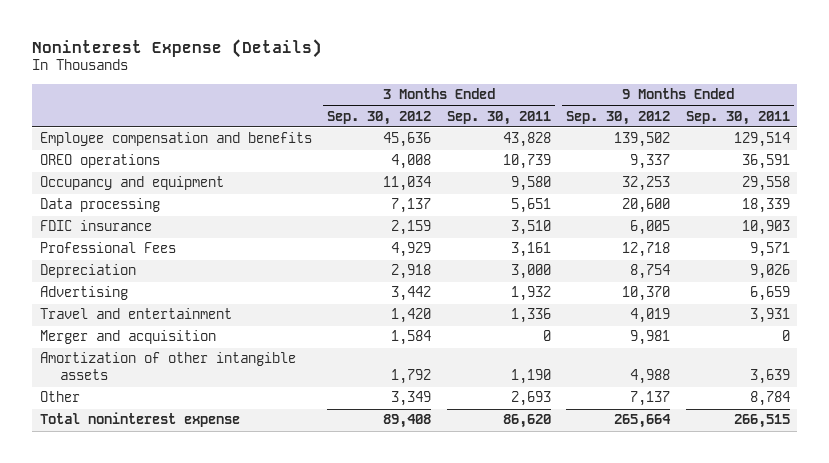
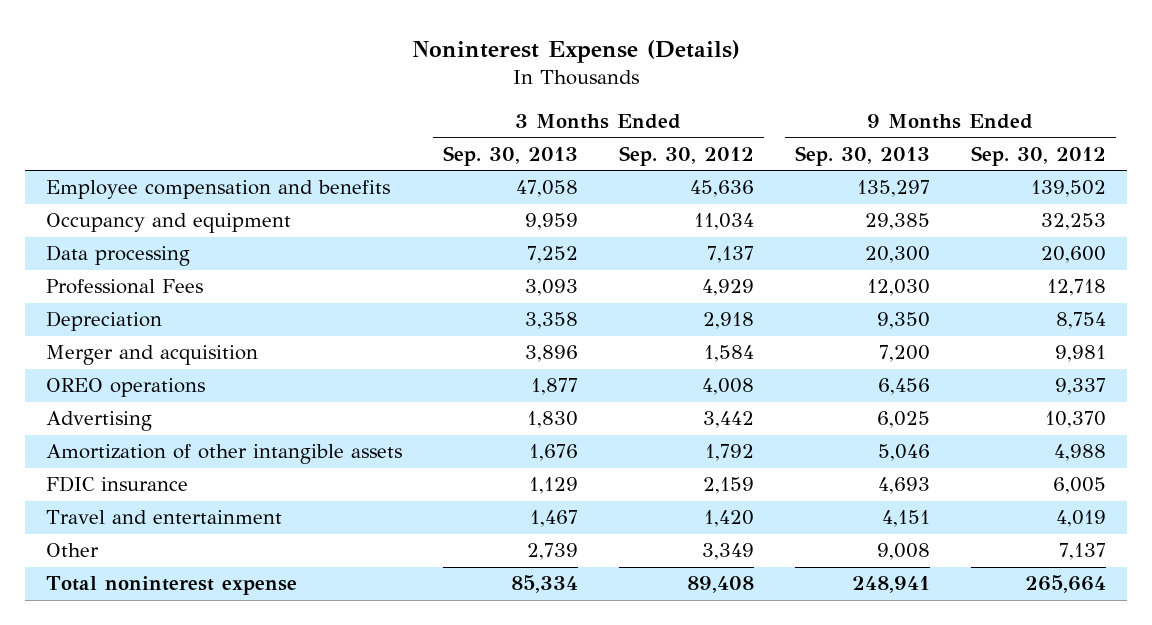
[446,110,551,125] Sep. 30, 2011 -> none
[685,110,790,125] Sep. 30, 2011 -> none
none -> [442,145,578,166] Sep. 30, 2013
none -> [794,145,930,166] Sep. 30, 2013
[39,154,160,169] OREO operations -> [45,378,205,398] OREO operations
[39,286,128,301] Advertising -> [45,411,152,432] Advertising
[39,220,152,232] FDIC insurance -> [45,476,188,493] FDIC insurance
[39,308,232,320] Travel and entertainment -> [45,510,282,525] Travel and entertainment

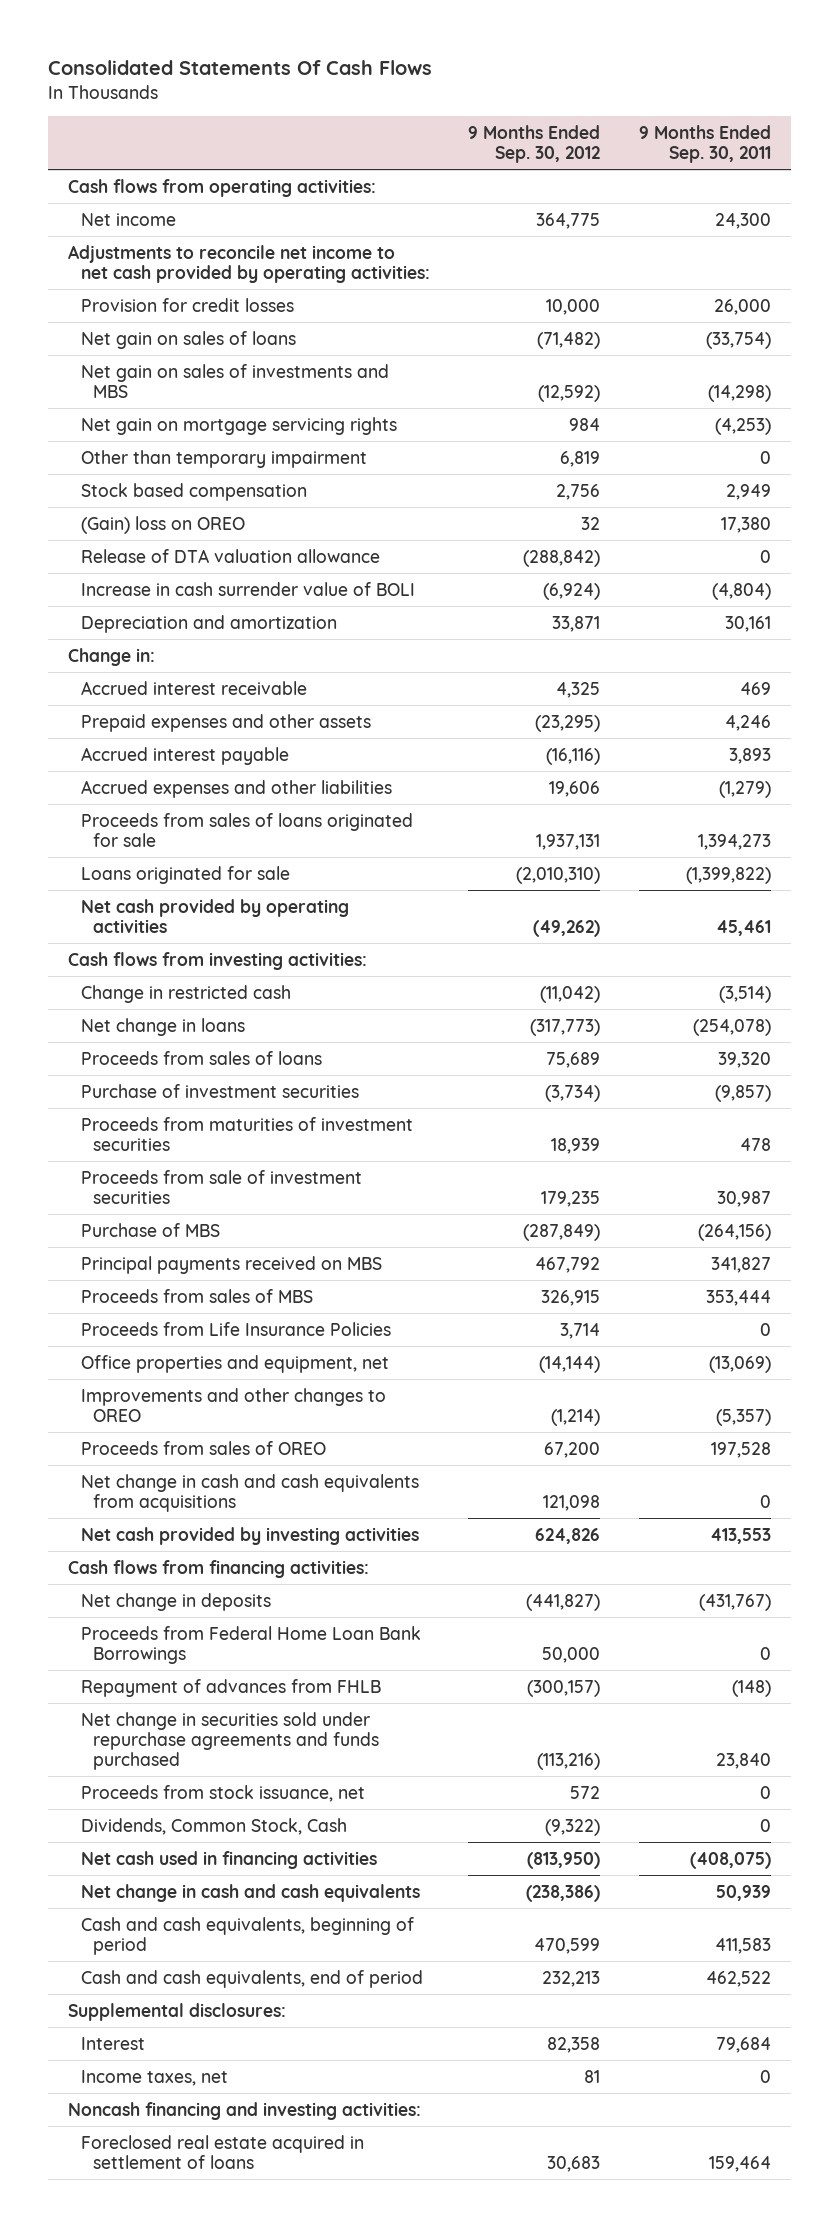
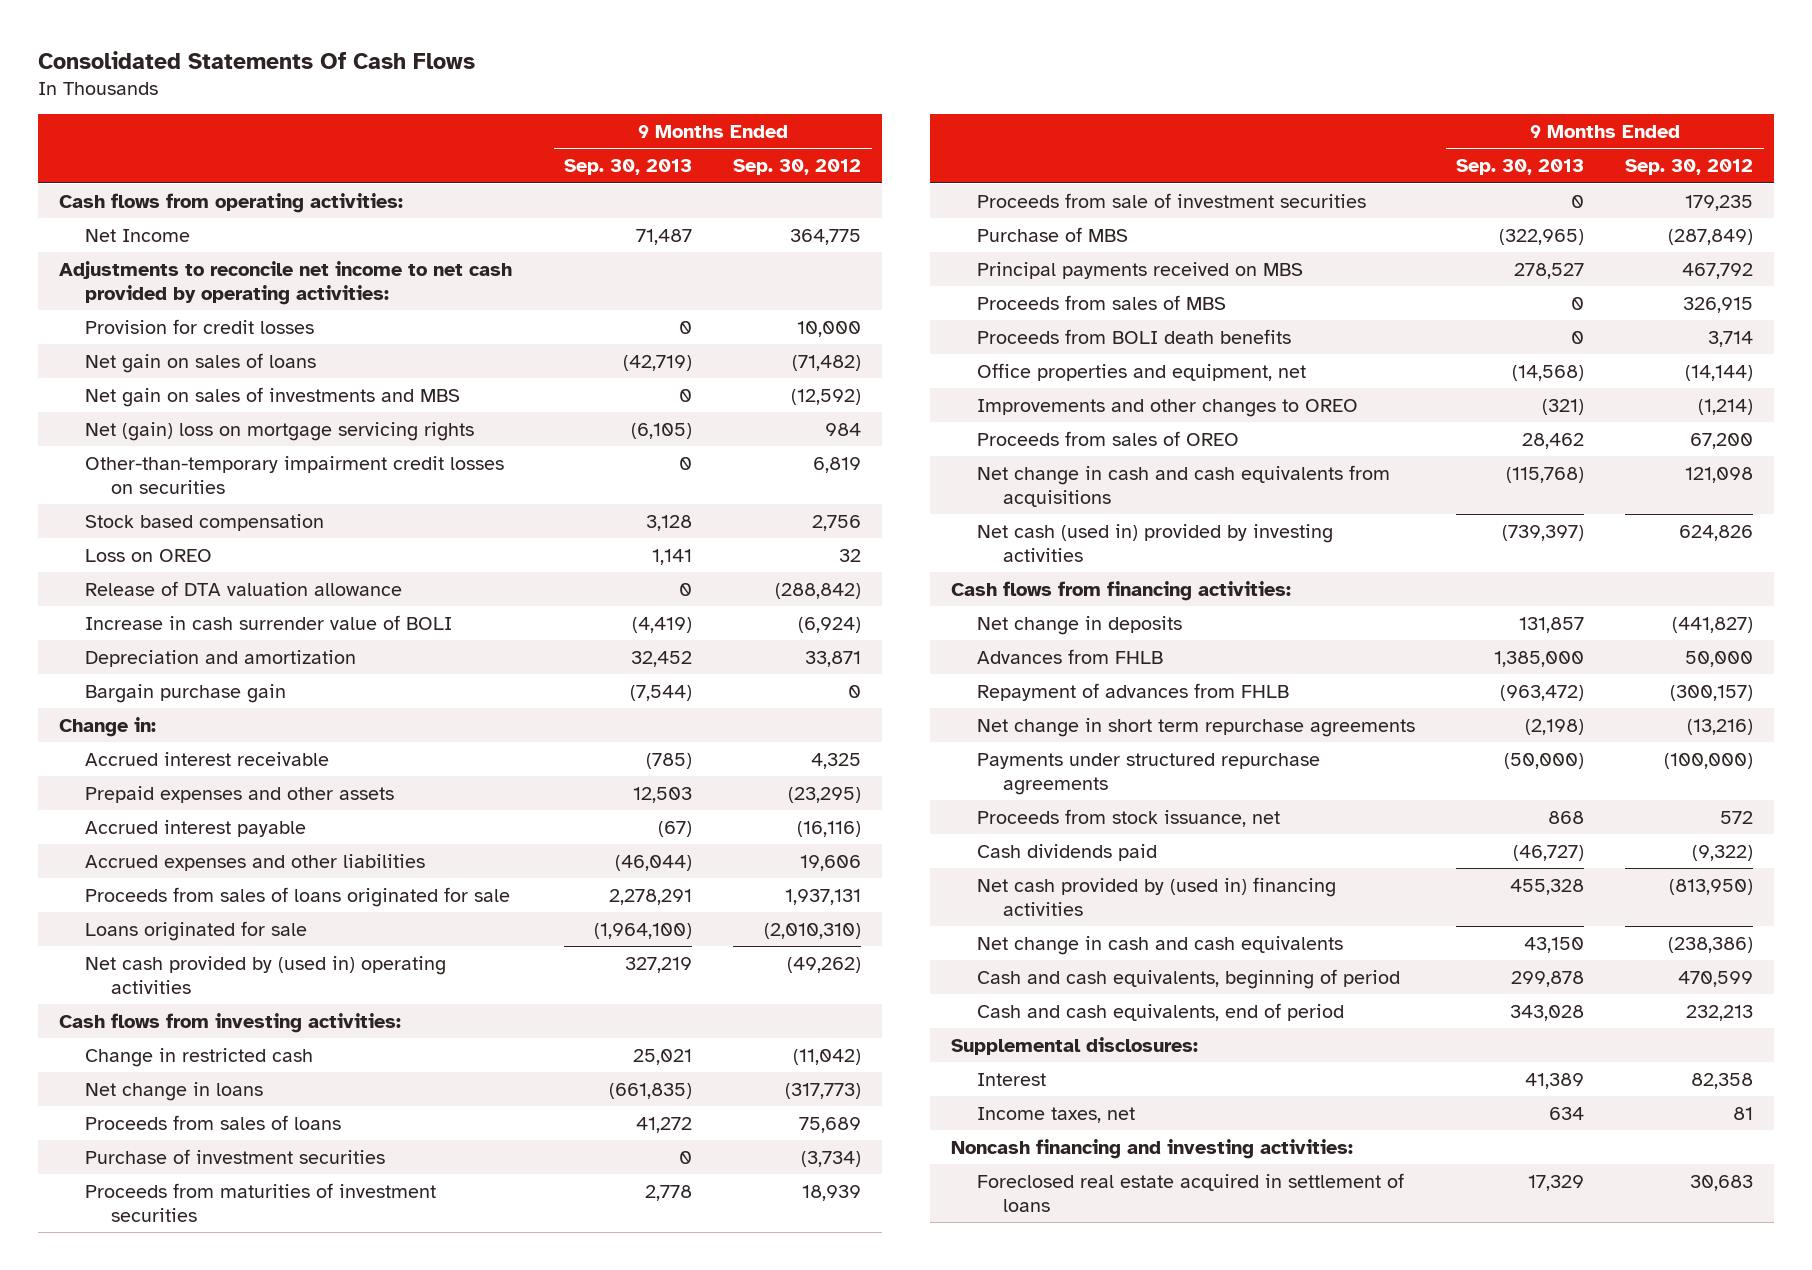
[639,124,772,163] 9 Months Ended Sep. 30, 2011 -> none
none -> [564,159,693,176] Sep. 30, 2013
[80,212,176,226] Net income -> [84,228,190,242] Net Income
[80,416,397,435] Net gain on mortgage servicing rights -> [84,421,474,441] Net (gain) loss on mortgage servicing rights
[80,449,367,468] Other than temporary impairment -> [84,455,504,494] Other-than-temporary impairment credit losses on securities
[80,515,245,534] (Gain) loss on OREO -> [84,548,212,562] Loss on OREO
none -> [84,683,286,703] Bargain purchase gain
[80,898,349,933] Net cash provided by operating activities -> [84,955,446,994] Net cash provided by (used in) operating activities
[80,1321,391,1336] Proceeds from Life Insurance Policies -> [976,328,1291,344] Proceeds from BOLI death benefits
[80,1526,419,1545] Net cash provided by investing activities -> [976,523,1333,562] Net cash (used in) provided by investing activities
[80,1625,421,1664] Proceeds from Federal Home Loan Bank Borrowings -> [976,648,1163,664] Advances from FHLB
[80,1711,380,1770] Net change in securities sold under repurchase agreements and funds purchased -> none
none -> [976,717,1415,737] Net change in short term repurchase agreements
none -> [976,752,1320,795] Payments under structured repurchase agreements
[80,1817,347,1835] Dividends, Common Stock, Cash -> [976,843,1157,861] Cash dividends paid
[80,1850,377,1869] Net cash used in financing activities -> [976,876,1336,916] Net cash provided by (used in) financing activities

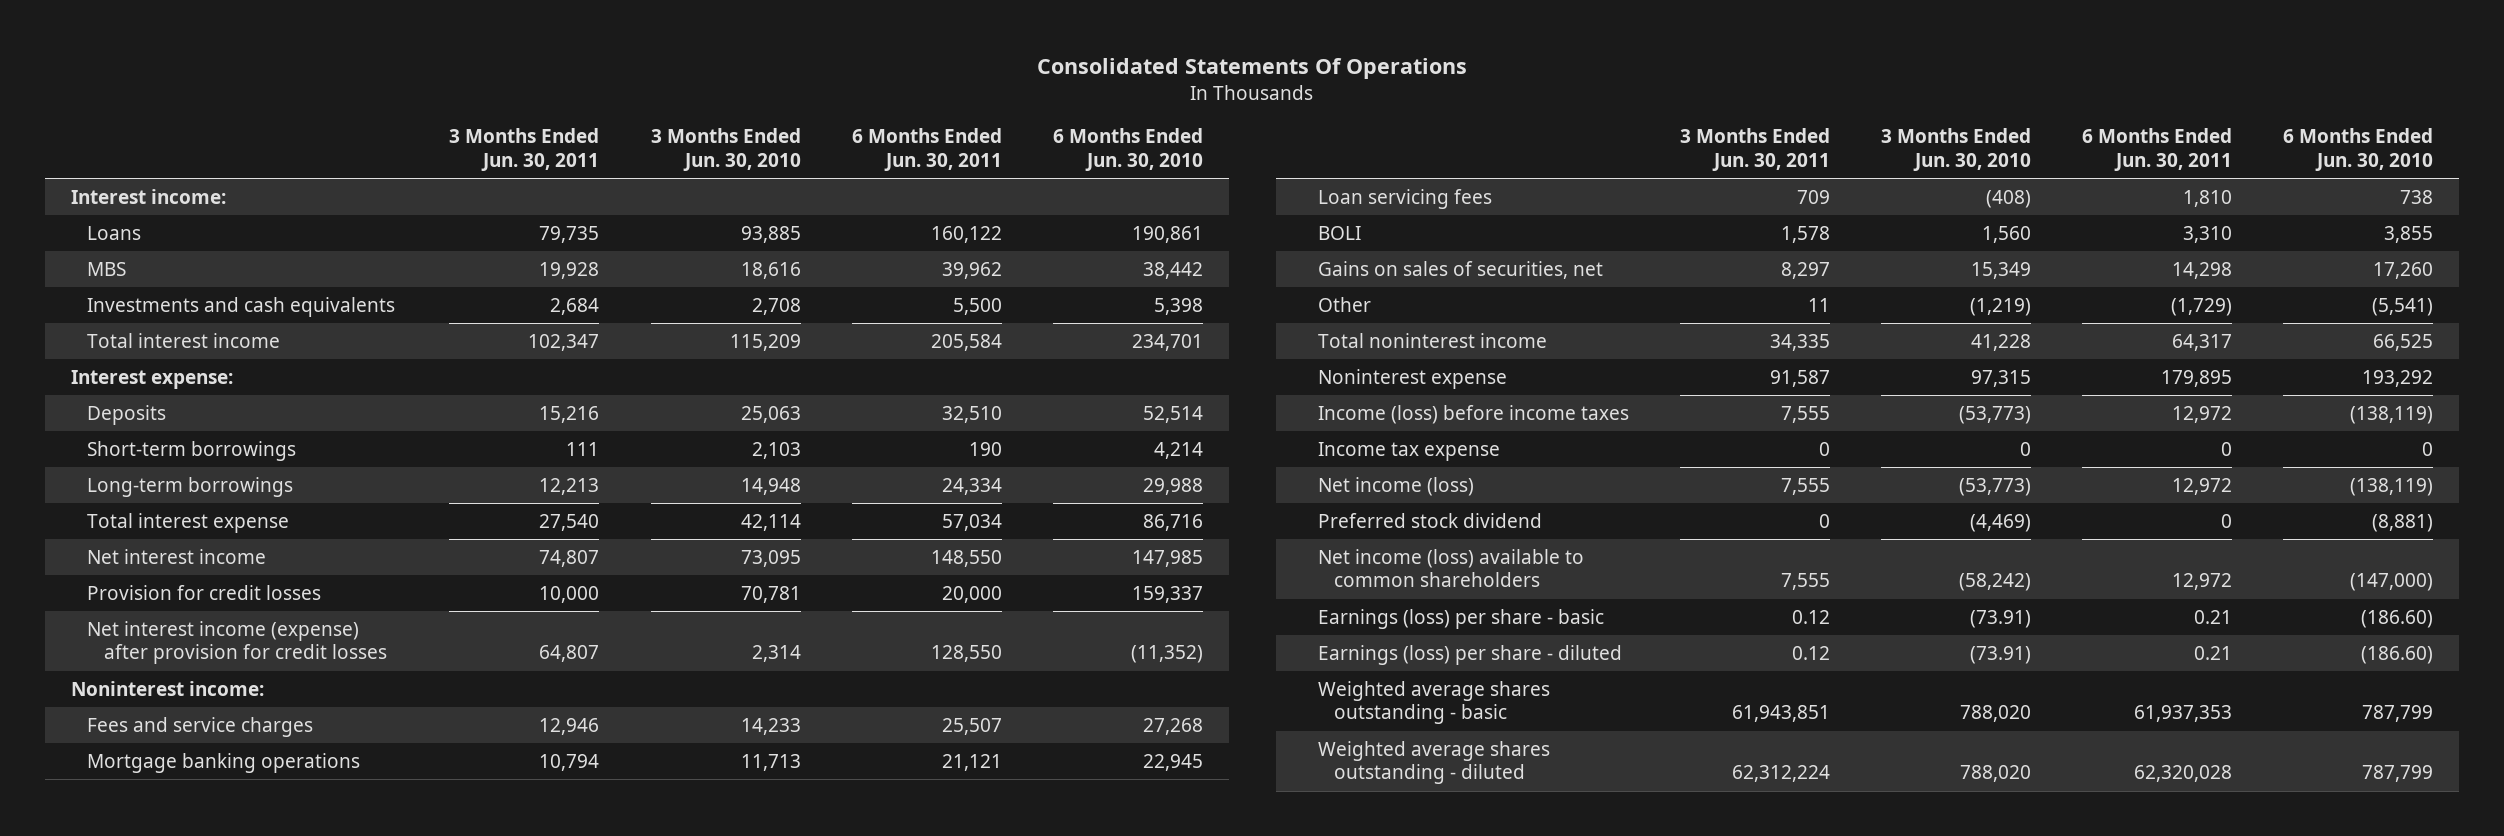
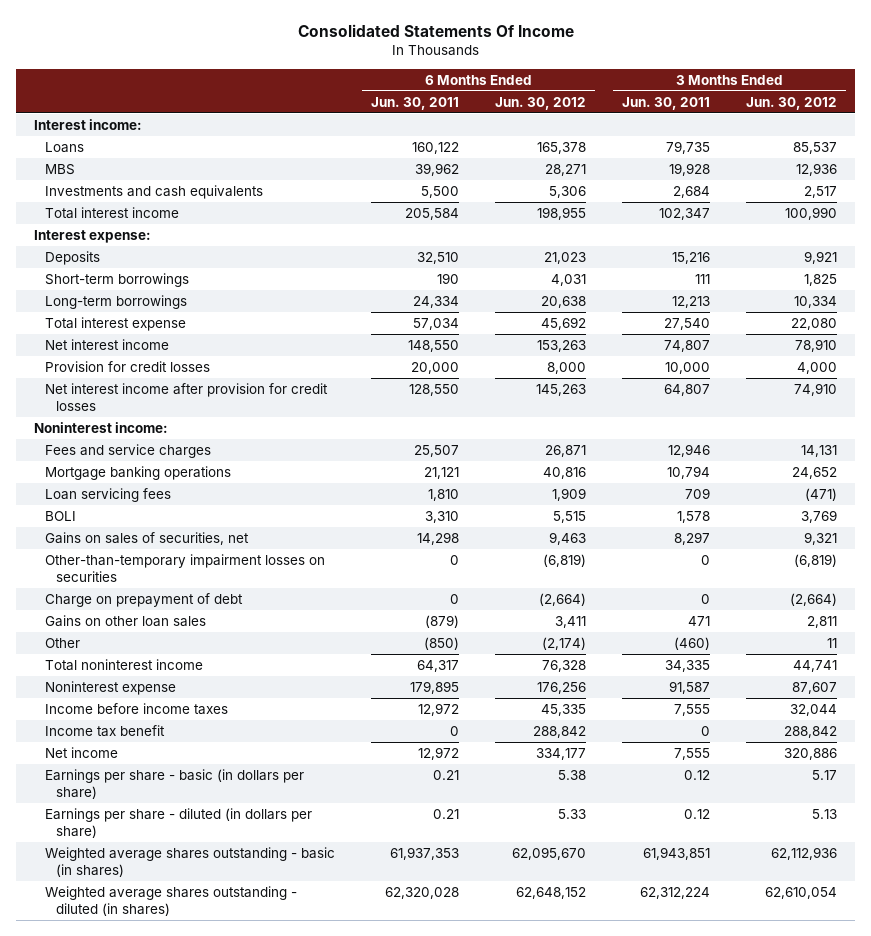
[1037,58,1468,80] Consolidated Statements Of Operations -> [297,24,574,38] Consolidated Statements Of Income
[650,128,801,172] 3 Months Ended Jun. 30, 2010 -> none
[1052,128,1203,172] 6 Months Ended Jun. 30, 2010 -> none
none -> [495,96,587,110] Jun. 30, 2012
none -> [746,96,838,110] Jun. 30, 2012
[87,620,387,665] Net interest income (expense) after provision for credit losses -> [45,382,329,412] Net interest income after provision for credit losses
none -> [45,553,326,583] Other-than-temporary impairment losses on securities
none -> [45,592,244,607] Charge on prepayment of debt
none -> [45,614,207,627] Gains on other loan sales
[1807,297,1830,312] 11 -> [674,636,711,650] (460)
[2171,297,2233,316] (1,729) -> [424,636,460,650] (850)
[1317,512,1542,528] Preferred stock dividend -> none
[1317,548,1584,588] Net income (loss) available to common shareholders -> none
[1317,404,1629,424] Income (loss) before income taxes -> [45,702,229,715] Income before income taxes
[1317,441,1500,461] Income tax expense -> [45,724,166,737] Income tax benefit
[1317,476,1474,496] Net income (loss) -> [45,746,119,758] Net income
[1317,608,1604,629] Earnings (loss) per share - basic -> [45,768,305,800] Earnings per share - basic (in dollars per share)
[1317,644,1622,665] Earnings (loss) per share - diluted -> [45,807,313,839] Earnings per share - diluted (in dollars per share)
[1317,680,1550,725] Weighted average shares outstanding - basic -> [45,846,336,878] Weighted average shares outstanding - basic (in shares)
[1317,740,1550,785] Weighted average shares outstanding - diluted -> [45,885,298,917] Weighted average shares outstanding - diluted (in shares)

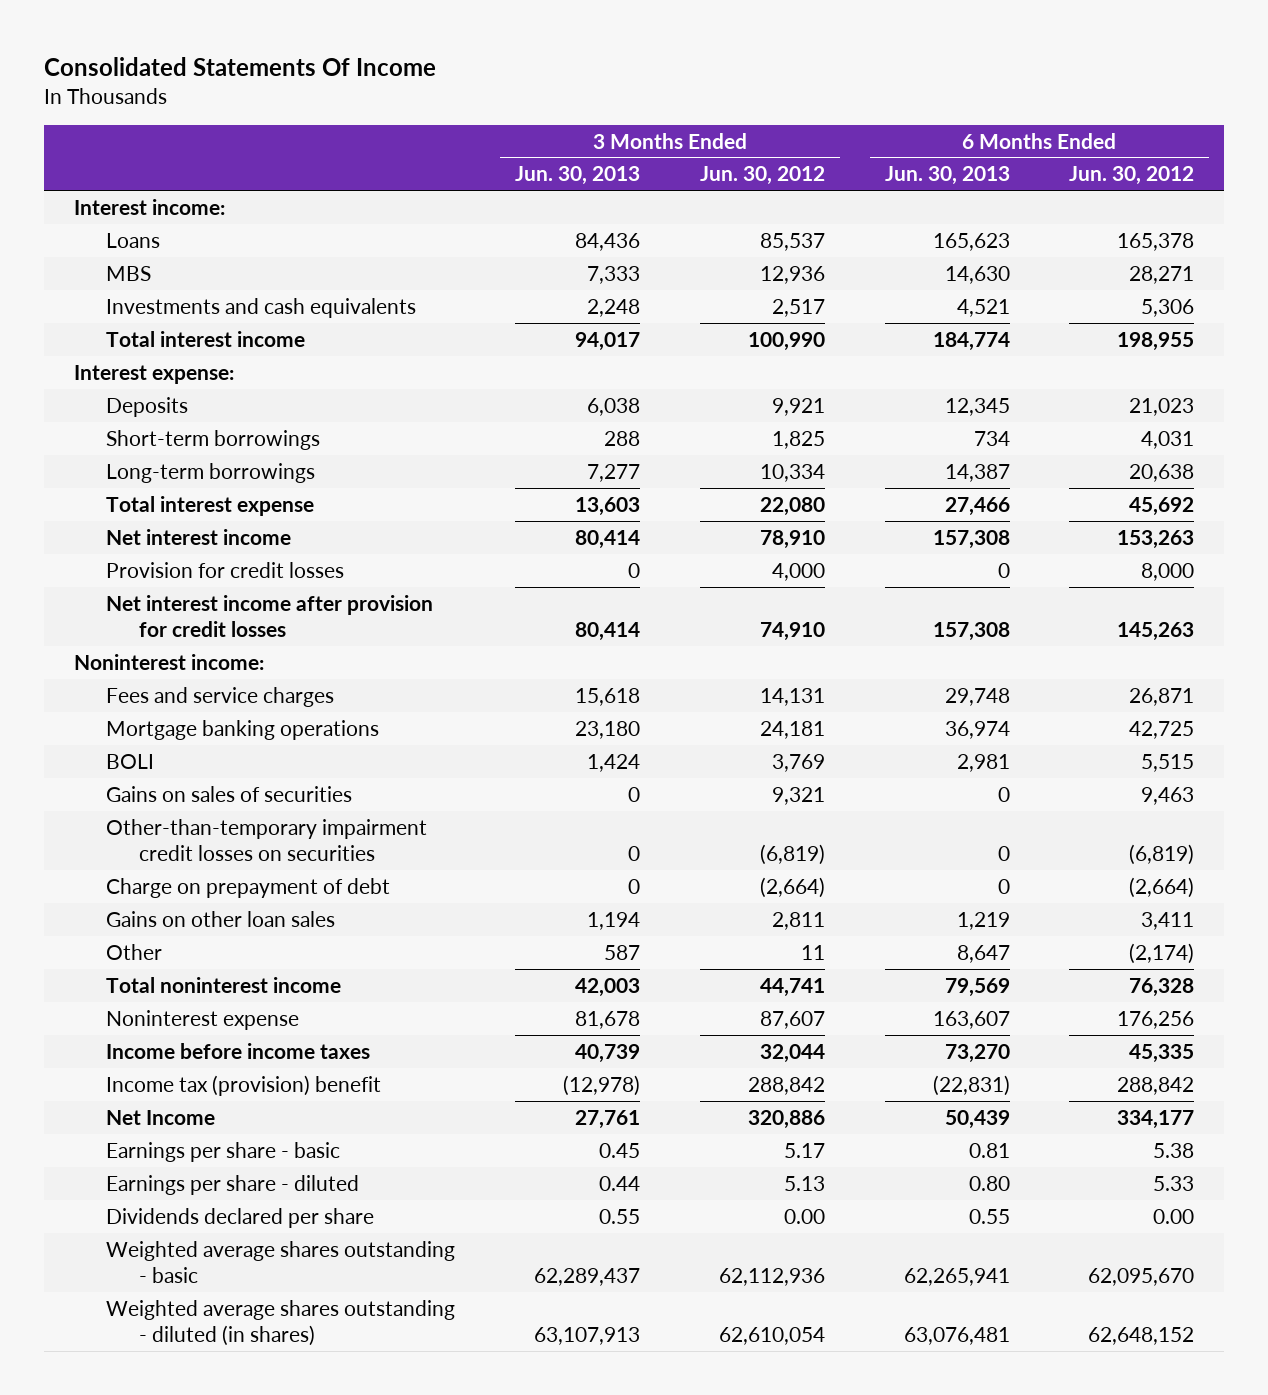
[371,96,460,110] Jun. 30, 2011 -> none
[622,96,711,110] Jun. 30, 2011 -> none
none -> [515,166,641,186] Jun. 30, 2013
none -> [884,166,1010,186] Jun. 30, 2013
[45,487,172,502] Loan servicing fees -> none
[543,466,587,479] 40,816 -> [1129,720,1195,739] 42,725
[792,466,838,479] 24,652 -> [759,720,825,739] 24,181
[45,531,250,545] Gains on sales of securities, net -> [106,785,353,802] Gains on sales of securities
[45,553,326,583] Other-than-temporary impairment losses on securities -> [106,818,428,861] Other-than-temporary impairment credit losses on securities
[45,724,166,737] Income tax benefit -> [106,1074,382,1096] Income tax (provision) benefit
[45,746,119,758] Net income -> [106,1109,216,1125] Net Income
[45,768,305,800] Earnings per share - basic (in dollars per share) -> [106,1141,341,1162] Earnings per share - basic
[45,807,313,839] Earnings per share - diluted (in dollars per share) -> [106,1174,360,1195] Earnings per share - diluted
none -> [106,1207,375,1228] Dividends declared per share
[45,846,336,878] Weighted average shares outstanding - basic (in shares) -> [106,1240,456,1283] Weighted average shares outstanding - basic

